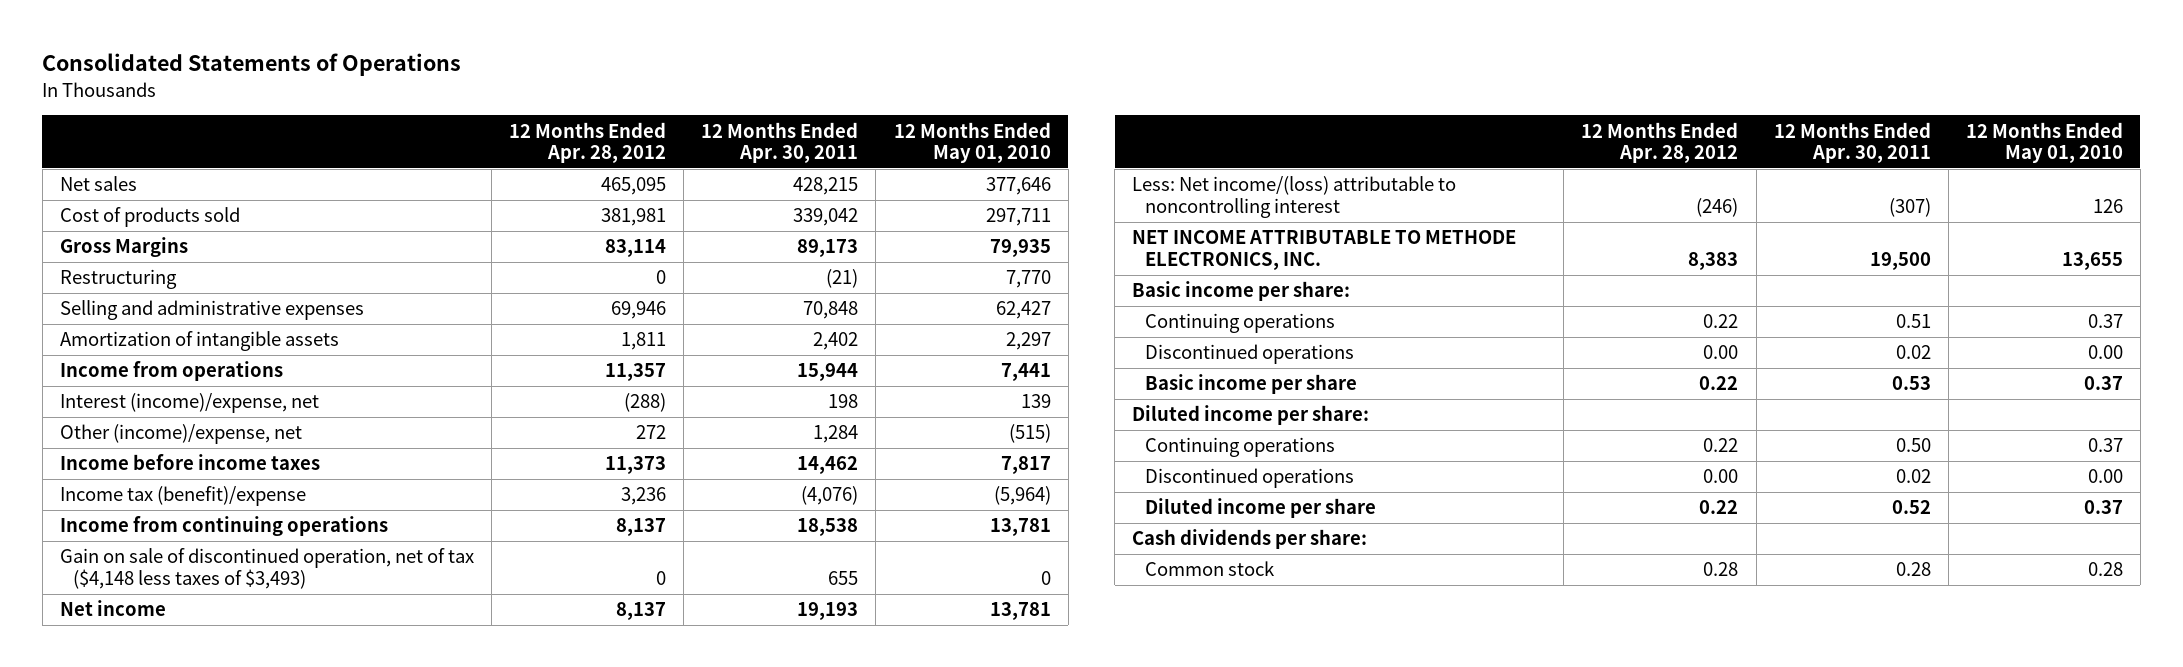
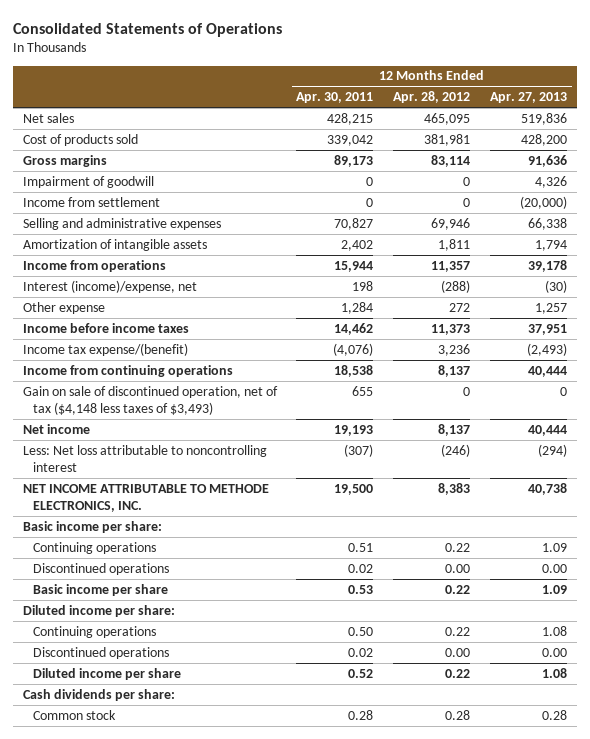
[893,121,1051,164] 12 Months Ended May 01, 2010 -> none
none -> [489,92,567,104] Apr. 27, 2013
[60,269,178,290] Restructuring -> none
[60,237,189,258] Gross Margins -> [22,154,107,167] Gross margins
none -> [22,175,154,188] Impairment of goodwill
none -> [22,196,160,207] Income from settlement
[803,301,859,320] 70,848 -> [334,217,374,230] 70,827
[60,424,303,445] Other (income)/expense, net -> [22,301,105,314] Other expense
[60,486,307,507] Income tax (benefit)/expense -> [22,342,188,356] Income tax expense/(benefit)
[1132,176,1457,218] Less: Net income/(loss) attributable to noncontrolling interest -> [22,444,267,473] Less: Net loss attributable to noncontrolling interest

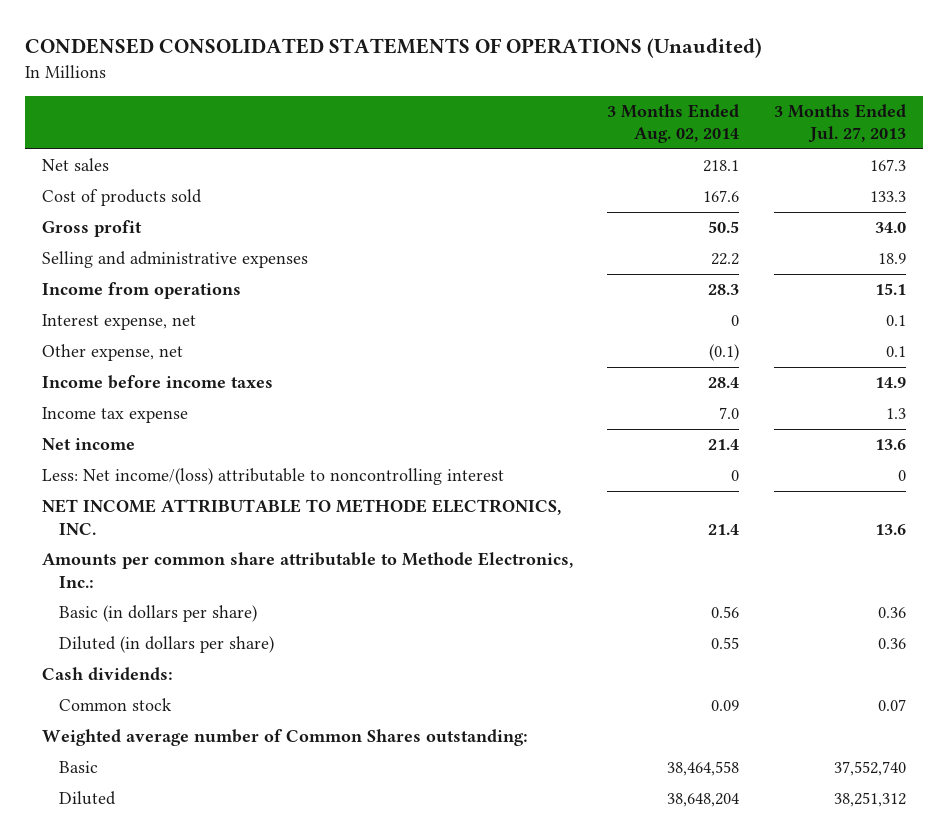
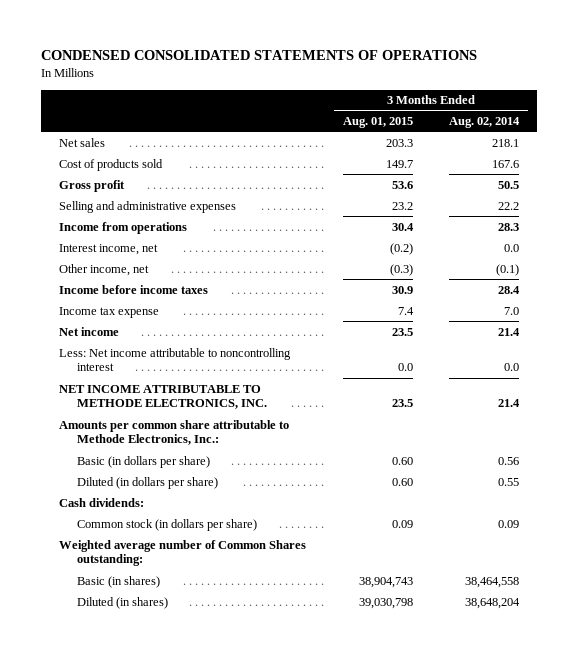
[24,38,762,59] CONDENSED CONSOLIDATED STATEMENTS OF OPERATIONS (Unaudited) -> [40,50,477,61] CONDENSED CONSOLIDATED STATEMENTS OF OPERATIONS
[773,104,906,144] 3 Months Ended Jul. 27, 2013 -> none
none -> [342,117,413,129] Aug. 01, 2015
[41,314,196,331] Interest expense, net -> [59,243,159,255] Interest income, net
[731,315,740,327] 0 -> [504,243,520,252] 0.0
[41,344,183,362] Other expense, net -> [59,263,150,276] Other income, net
[41,468,504,486] Less: Net income/(loss) attributable to noncontrolling interest -> [59,347,292,372] Less: Net income attributable to noncontrolling interest
[731,470,740,482] 0 -> [504,363,520,372] 0.0
[59,698,173,712] Common stock -> [76,518,257,531] Common stock (in dollars per share)
[59,761,99,774] Basic -> [76,575,160,588] Basic (in shares)
[59,791,117,806] Diluted -> [76,596,168,609] Diluted (in shares)

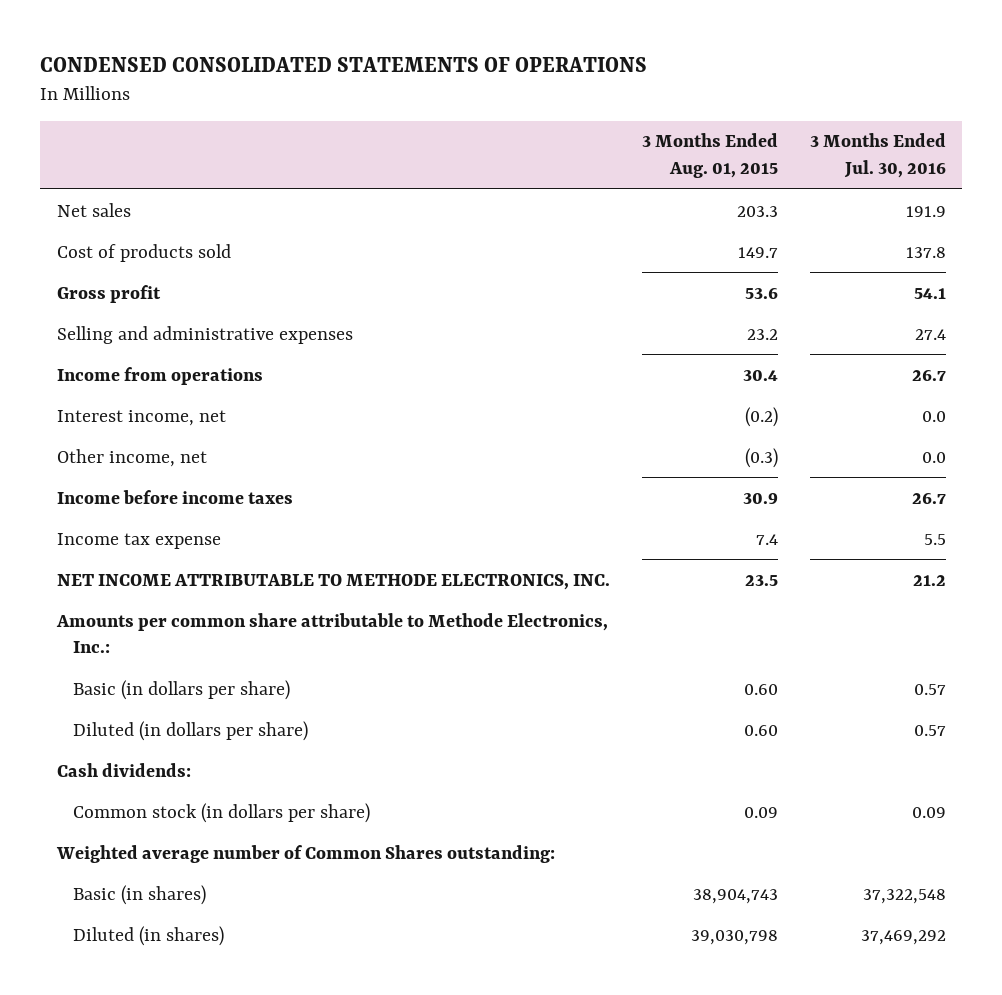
[449,117,521,129] Aug. 02, 2014 -> none
none -> [809,133,946,178] 3 Months Ended Jul. 30, 2016
[59,326,120,336] Net income -> none
[59,347,292,372] Less: Net income attributable to noncontrolling interest -> none

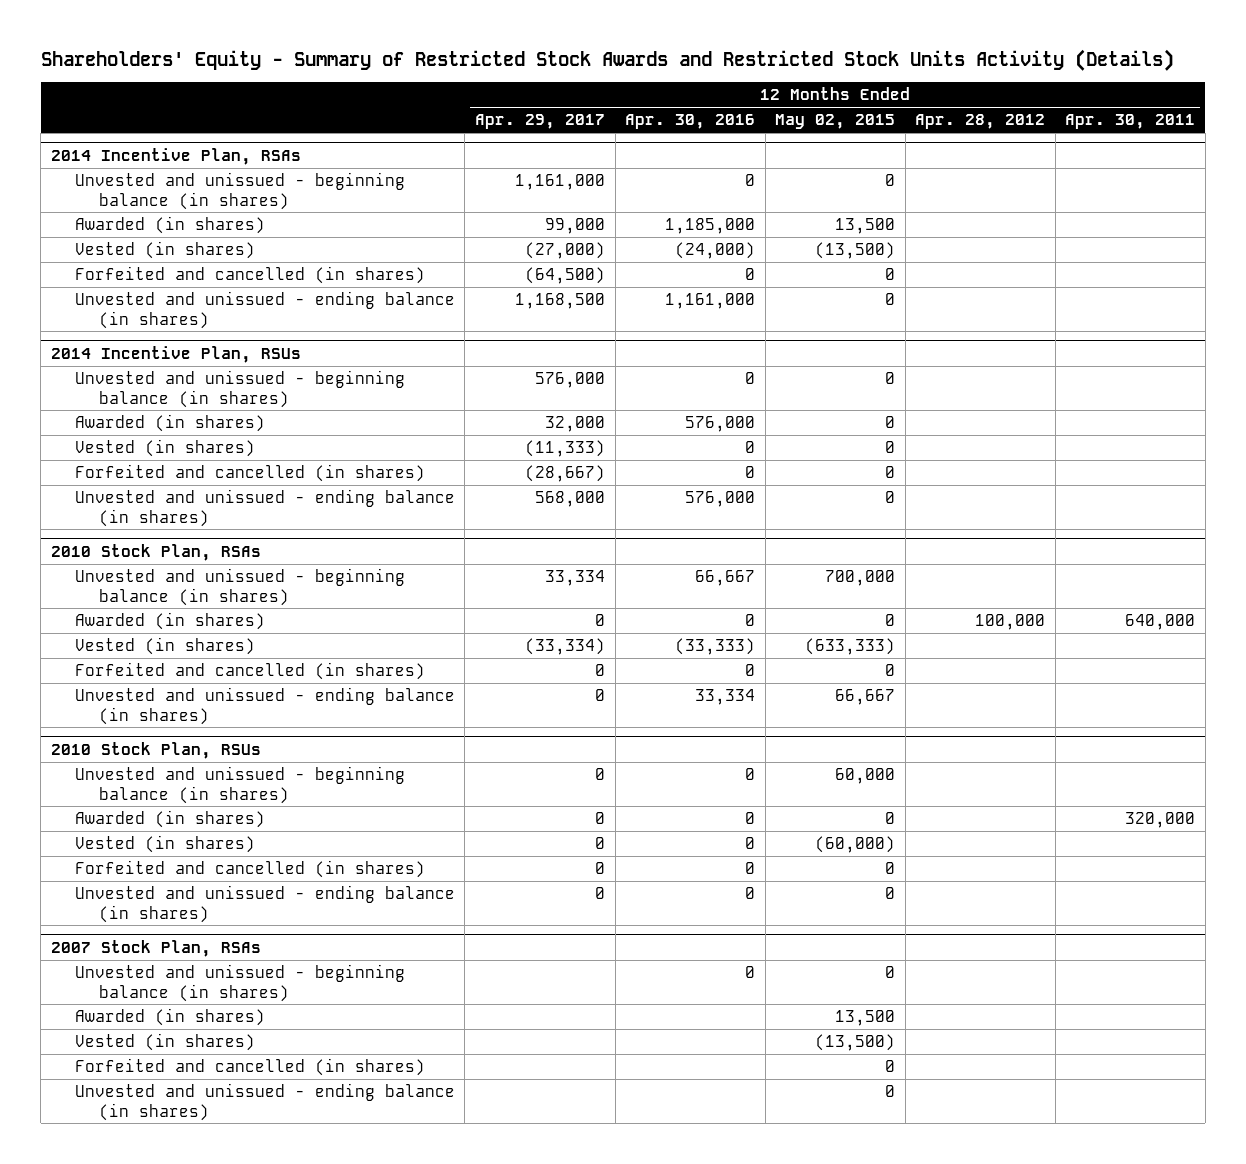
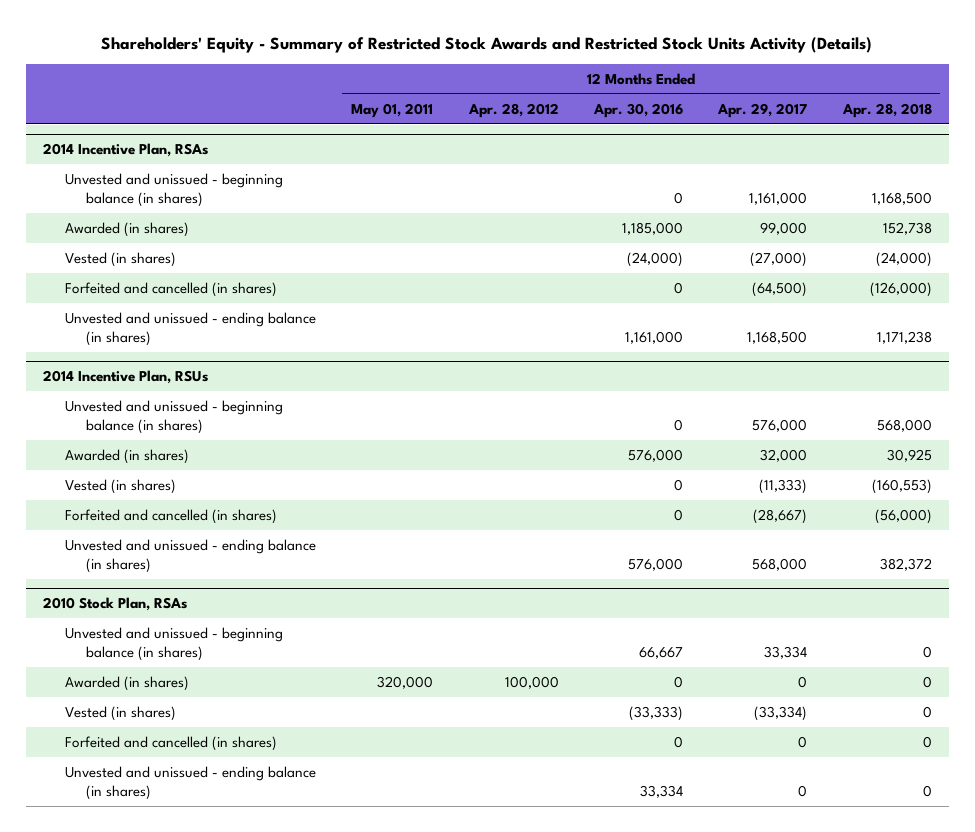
[775,114,896,130] May 02, 2015 -> none
[1065,114,1196,130] Apr. 30, 2011 -> none
none -> [351,102,434,118] May 01, 2011
none -> [841,102,932,118] Apr. 28, 2018
[50,741,261,759] 2010 Stock Plan, RSUs -> none
[74,766,405,804] Unvested and unissued - beginning balance (in shares) -> none
[74,810,265,829] Awarded (in shares) -> none
[74,835,255,854] Vested (in shares) -> none
[74,860,425,879] Forfeited and cancelled (in shares) -> none
[74,885,455,923] Unvested and unissued - ending balance (in shares) -> none
[50,939,261,957] 2007 Stock Plan, RSAs -> none
[74,964,405,1002] Unvested and unissued - beginning balance (in shares) -> none
[74,1008,265,1027] Awarded (in shares) -> none
[74,1033,255,1052] Vested (in shares) -> none
[74,1058,425,1077] Forfeited and cancelled (in shares) -> none
[74,1083,455,1121] Unvested and unissued - ending balance (in shares) -> none

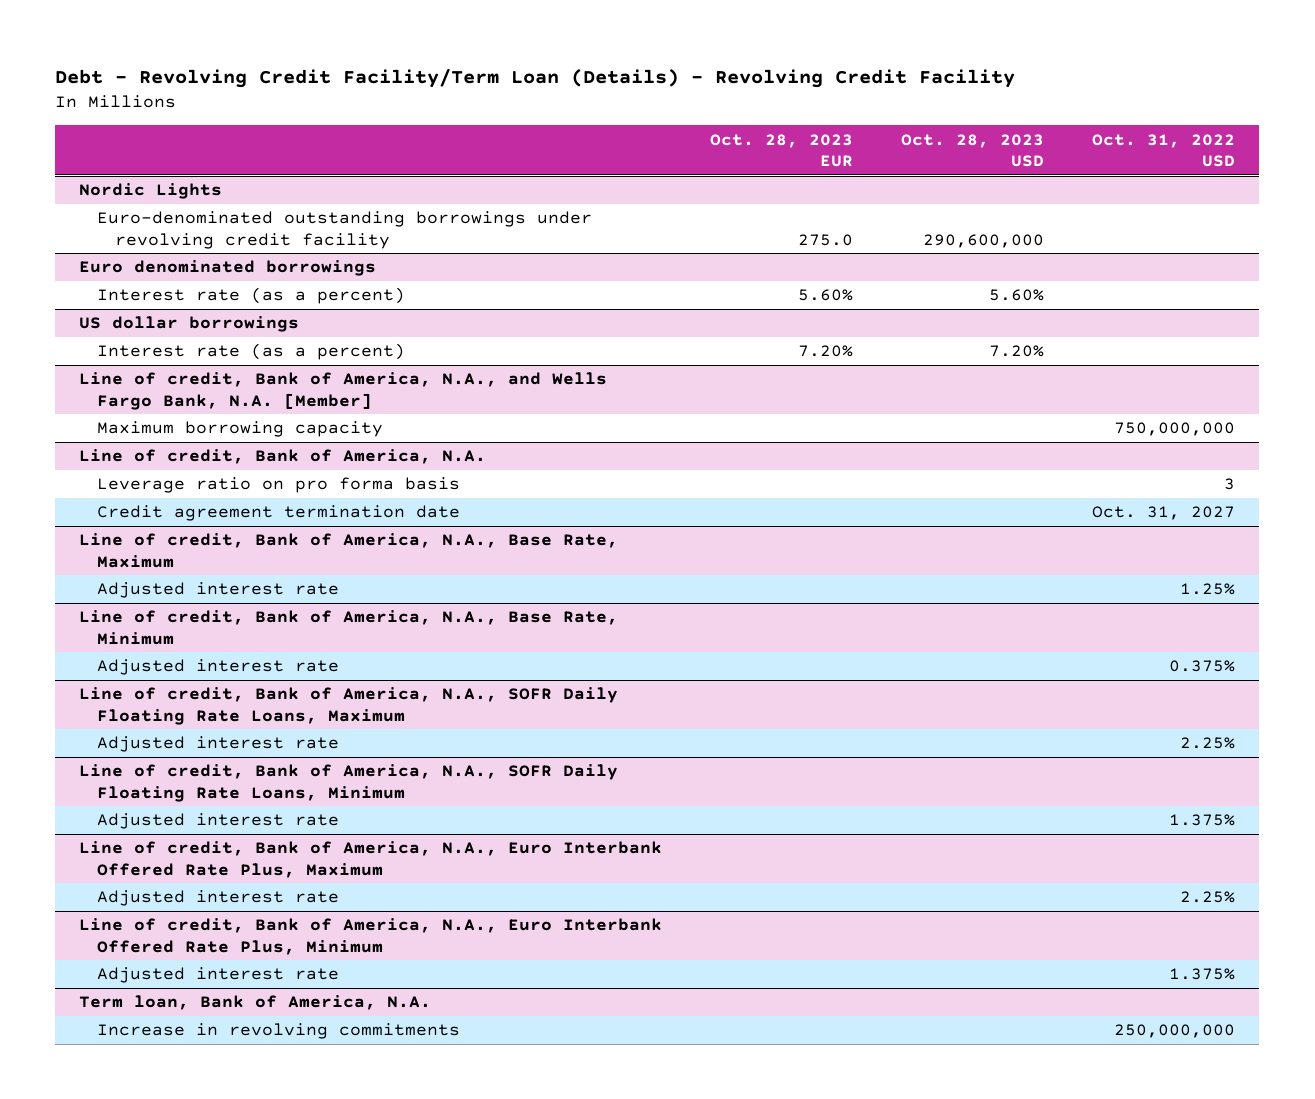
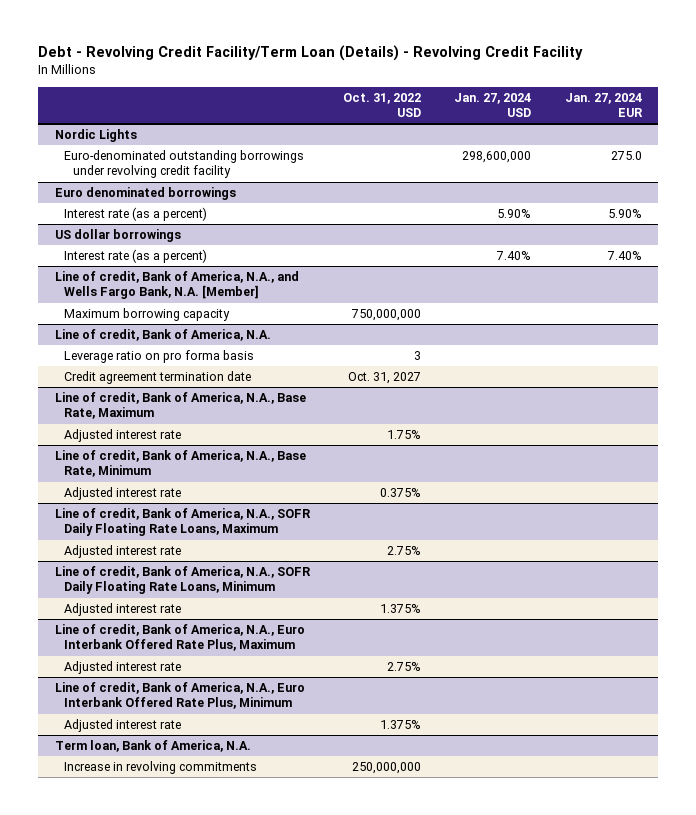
[710,133,854,168] Oct. 28, 2023 EUR -> none
[901,133,1045,168] Oct. 28, 2023 USD -> none
none -> [454,92,532,117] Jan. 27, 2024 USD
none -> [564,92,643,117] Jan. 27, 2024 EUR
[1180,583,1236,596] 1.25% -> [387,430,422,440] 1.75%
[1180,737,1236,750] 2.25% -> [387,546,422,556] 2.75%
[1180,891,1236,904] 2.25% -> [387,662,422,672] 2.75%

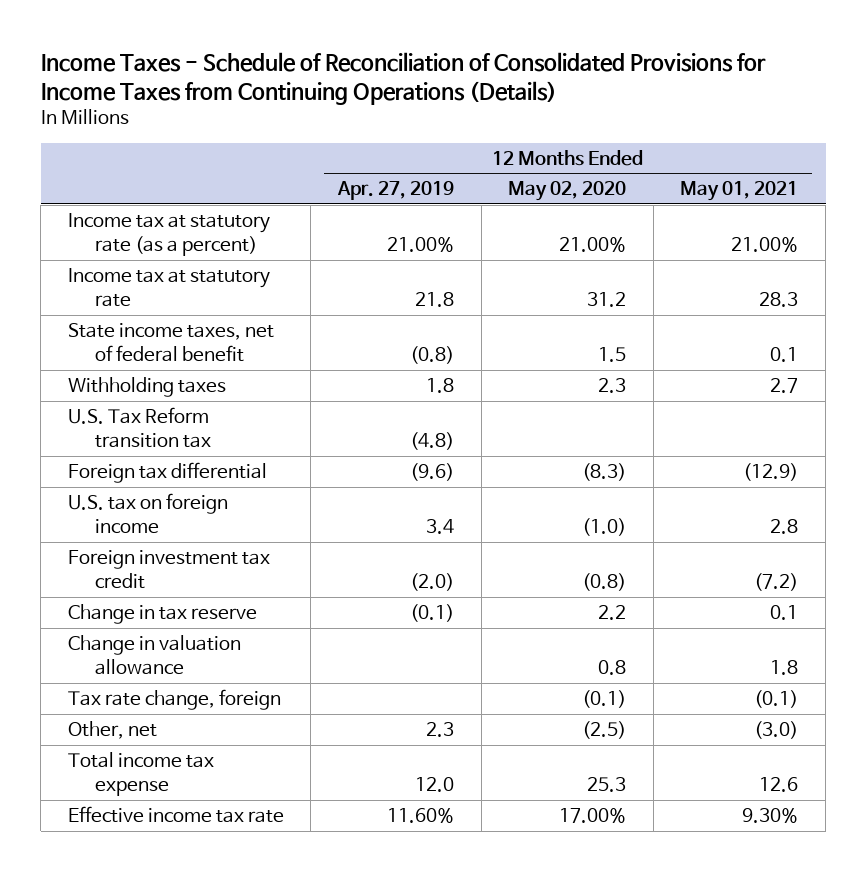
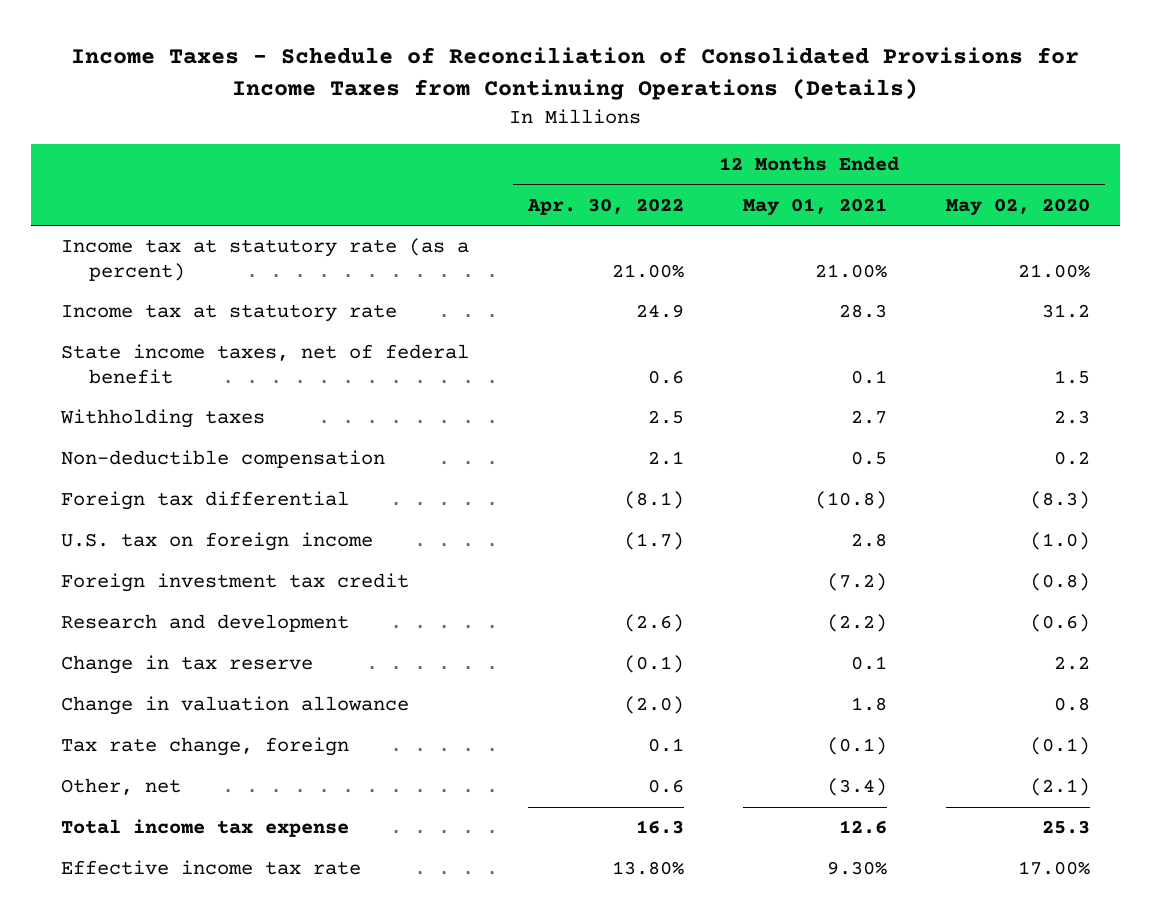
[336,181,454,201] Apr. 27, 2019 -> none
none -> [526,198,684,216] Apr. 30, 2022
[67,407,212,449] U.S. Tax Reform transition tax -> none
none -> [60,450,385,469] Non-deductible compensation
[743,463,799,482] (12.9) -> [814,491,887,510] (10.8)
none -> [60,614,349,633] Research and development
[582,721,627,740] (2.5) -> [1030,778,1091,797] (2.1)
[754,721,799,740] (3.0) -> [826,778,887,797] (3.4)

